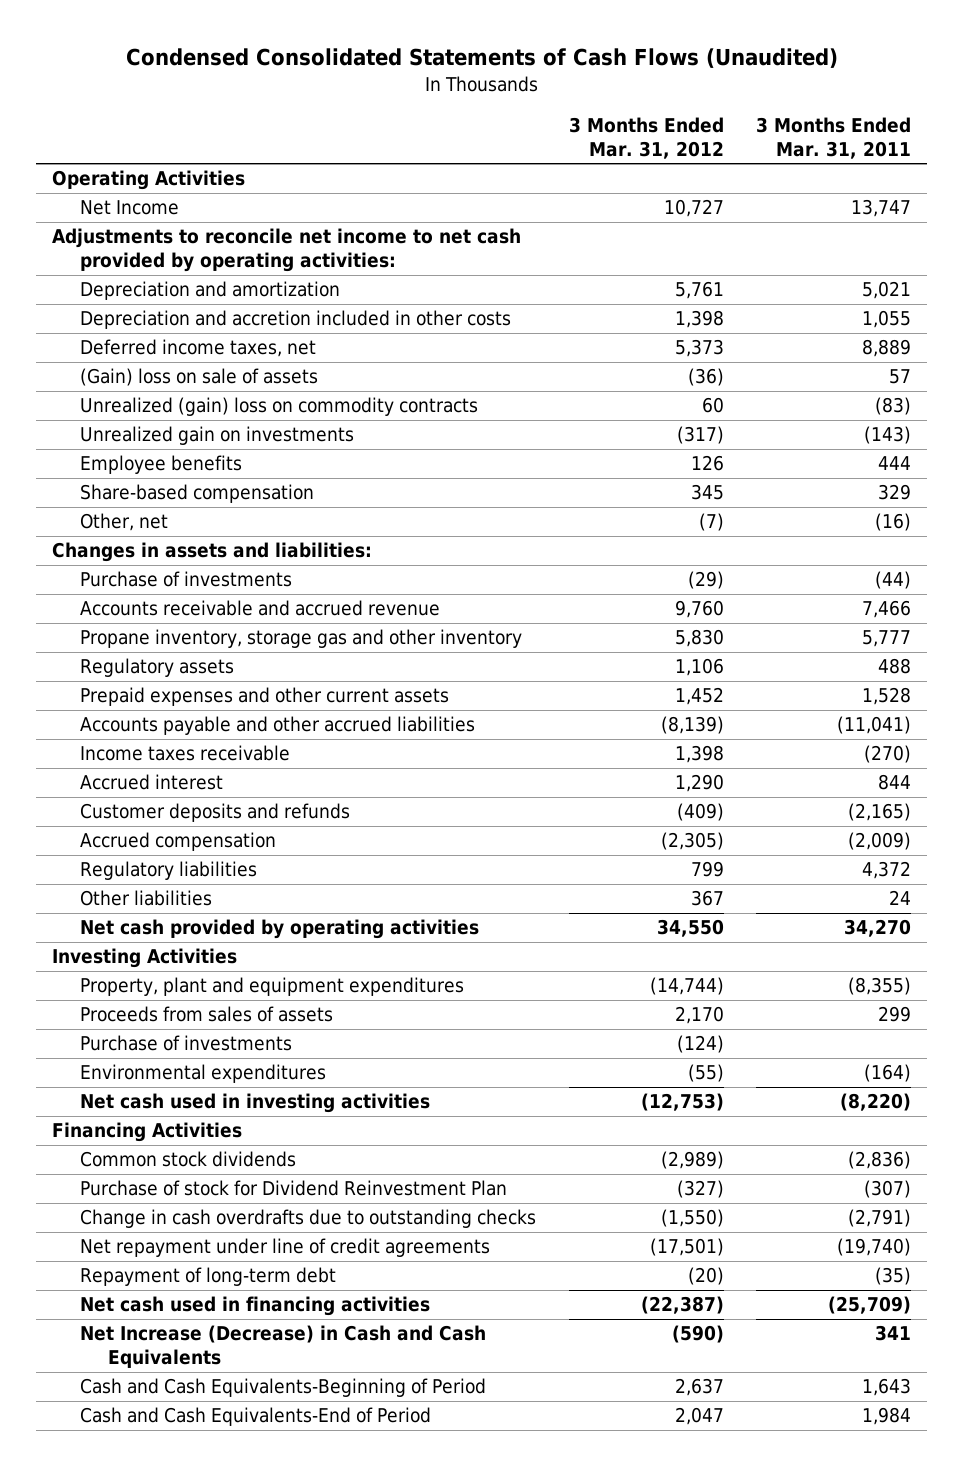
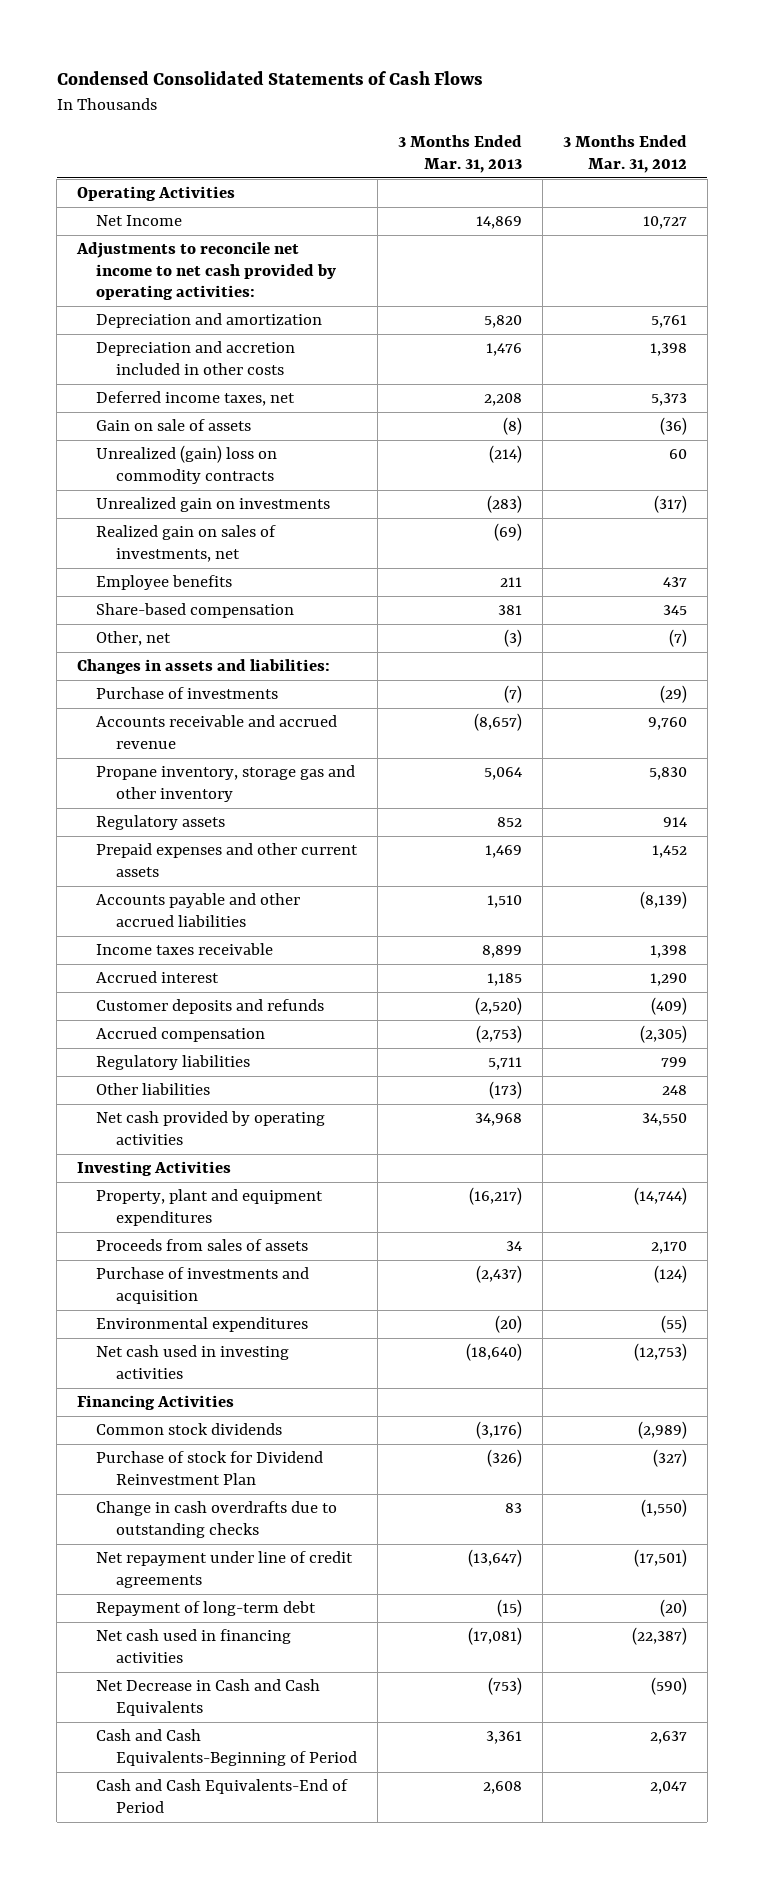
[125,48,838,69] Condensed Consolidated Statements of Cash Flows (Unaudited) -> [56,70,483,85] Condensed Consolidated Statements of Cash Flows
[756,116,912,159] 3 Months Ended Mar. 31, 2011 -> none
none -> [397,135,522,173] 3 Months Ended Mar. 31, 2013
[80,368,319,387] (Gain) loss on sale of assets -> [96,419,252,432] Gain on sale of assets
none -> [96,525,277,562] Realized gain on sales of investments, net
[690,455,724,472] 126 -> [662,577,687,588] 437
[674,658,724,677] 1,106 -> [662,817,687,828] 914
[690,890,724,907] 367 -> [661,1085,687,1096] 248
[80,1035,293,1052] Purchase of investments -> [96,1267,310,1304] Purchase of investments and acquisition
[80,1325,487,1369] Net Increase (Decrease) in Cash and Cash Equivalents -> [96,1679,321,1716] Net Decrease in Cash and Cash Equivalents

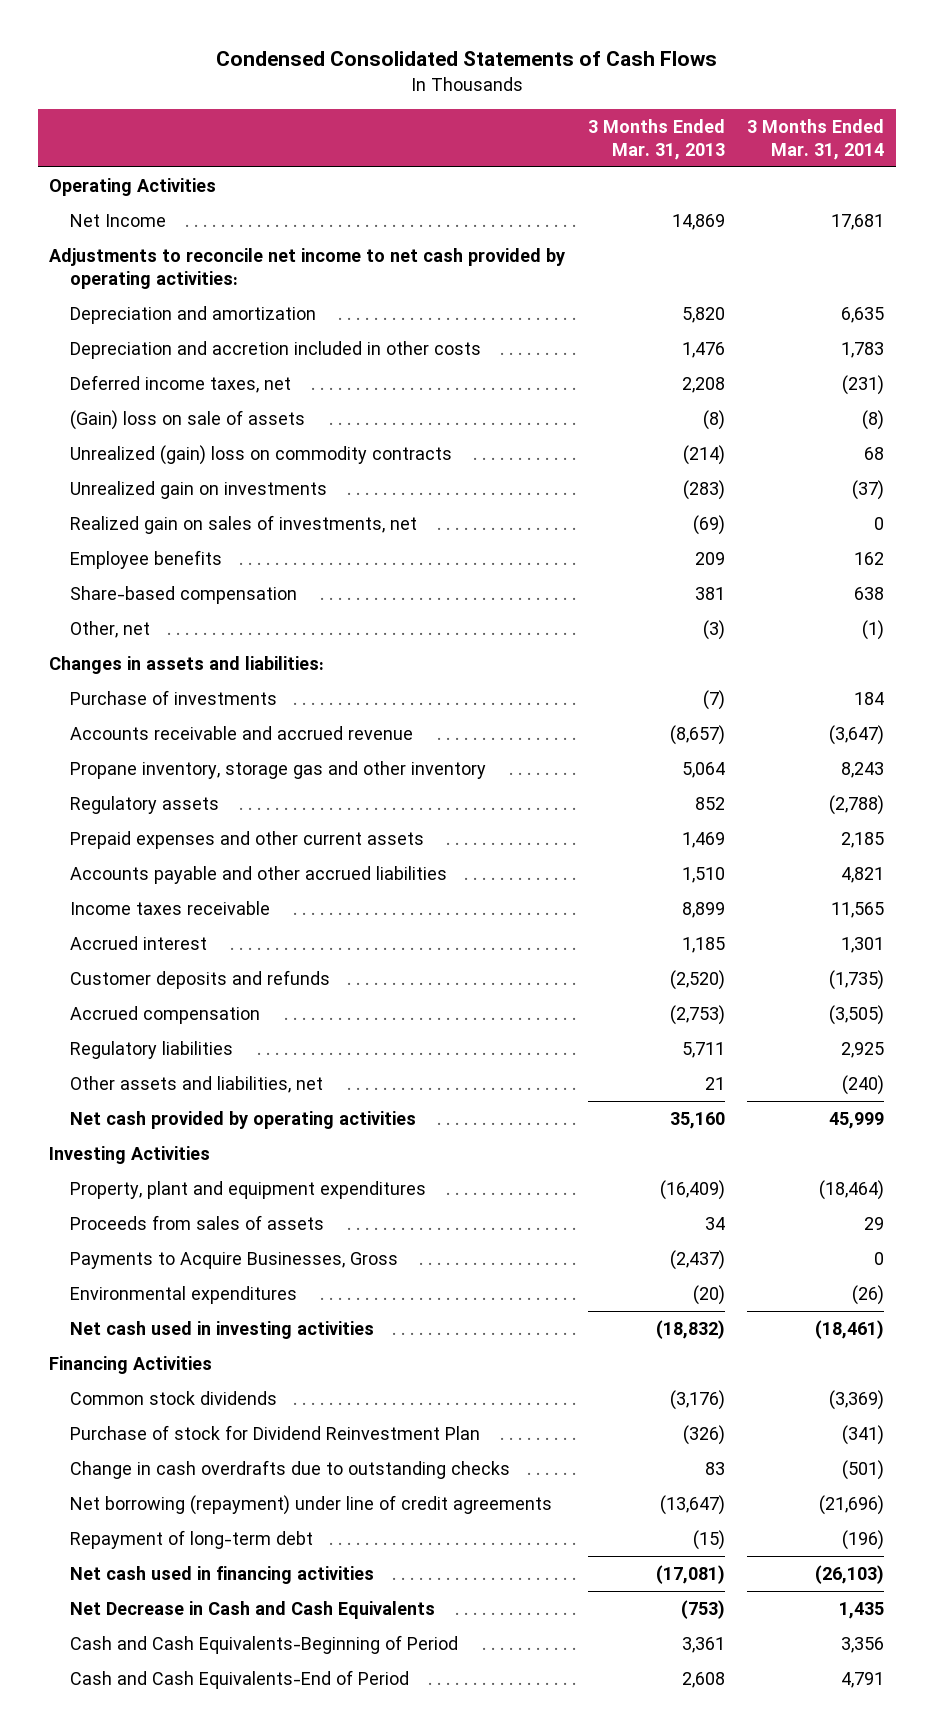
[562,135,687,173] 3 Months Ended Mar. 31, 2012 -> none
none -> [747,118,885,160] 3 Months Ended Mar. 31, 2014
[96,419,252,432] Gain on sale of assets -> [70,410,306,431] (Gain) loss on sale of assets
[499,577,522,588] 211 -> [694,552,725,566] 209
[96,1083,211,1096] Other liabilities -> none
none -> [70,1076,324,1094] Other assets and liabilities, net
[474,1113,522,1127] 34,968 -> [669,1112,725,1130] 35,160
[468,1187,522,1206] (16,217) -> [659,1180,725,1201] (16,409)
[96,1267,310,1304] Purchase of investments and acquisition -> [70,1252,399,1270] Payments to Acquire Businesses, Gross
[465,1343,522,1362] (18,640) -> [655,1320,725,1340] (18,832)
[96,1551,354,1588] Net repayment under line of credit agreements -> [70,1495,553,1516] Net borrowing (repayment) under line of credit agreements

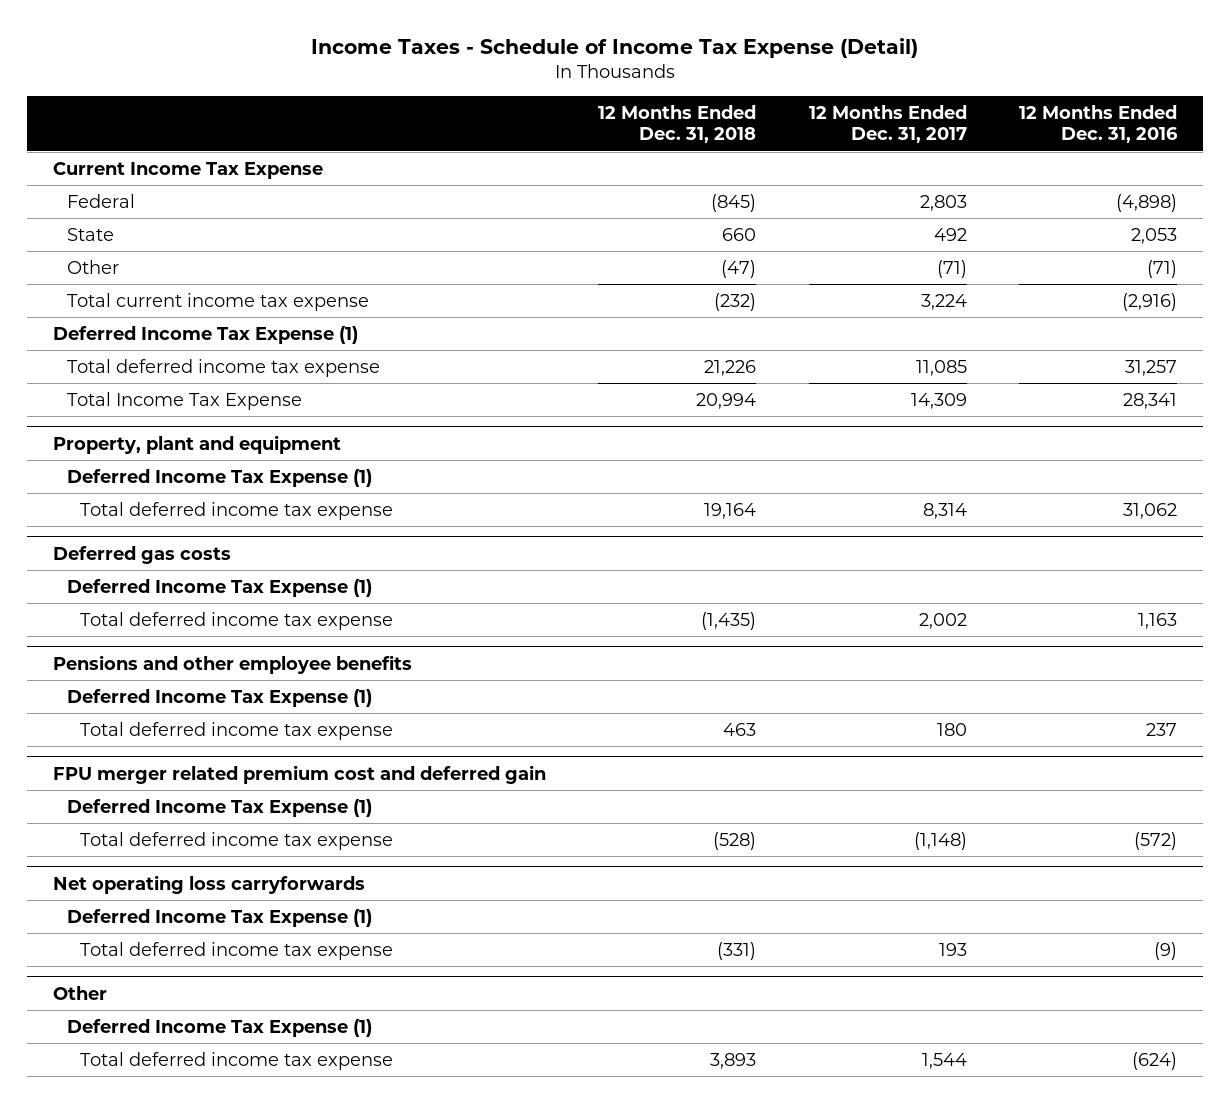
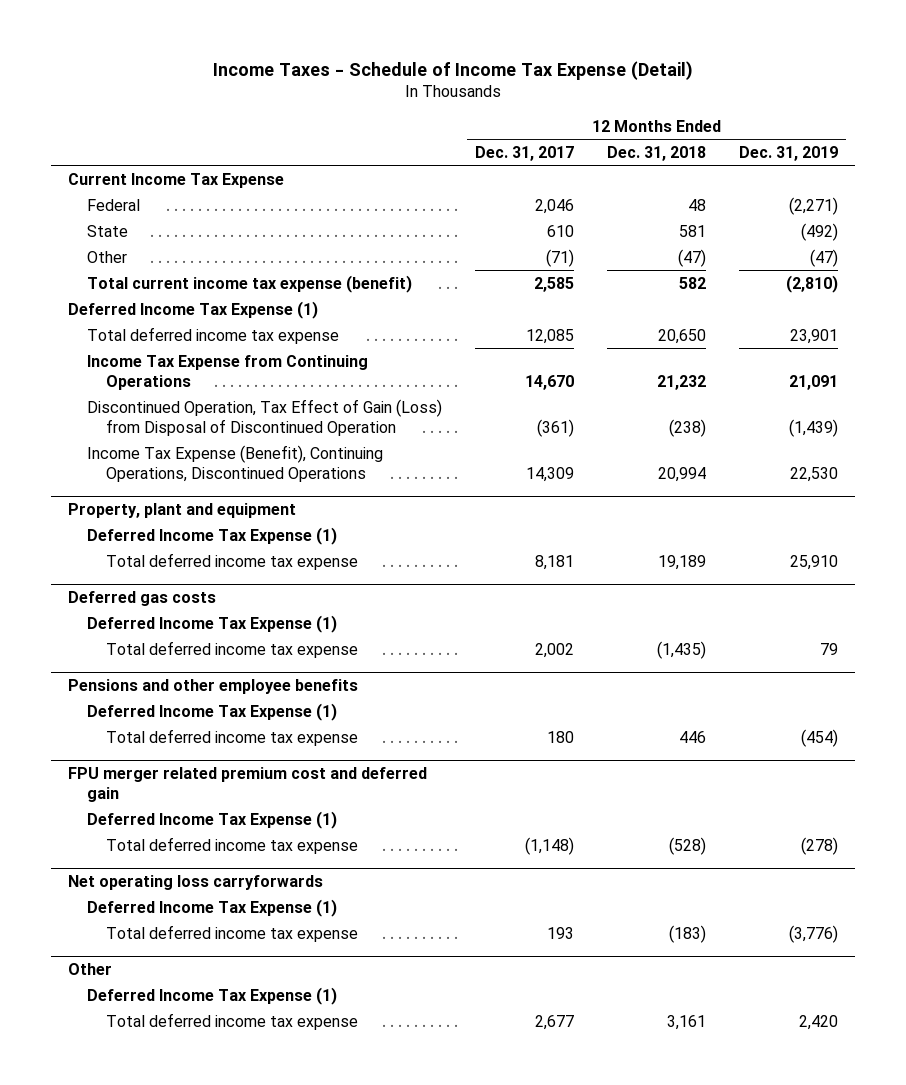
[1019,105,1179,144] 12 Months Ended Dec. 31, 2016 -> none
none -> [739,145,839,161] Dec. 31, 2019
[711,193,757,212] (845) -> [688,198,707,211] 48
[919,194,967,211] 2,803 -> [534,198,574,214] 2,046
[722,227,757,241] 660 -> [679,224,707,237] 581
[933,227,967,241] 492 -> [546,224,574,237] 610
[66,292,369,311] Total current income tax expense -> [86,274,412,293] Total current income tax expense (benefit)
[714,292,757,311] (232) -> [679,276,707,289] 582
[920,293,967,310] 3,224 -> [533,276,574,292] 2,585
[704,359,757,376] 21,226 -> [658,328,707,344] 20,650
[915,359,967,376] 11,085 -> [525,328,574,344] 12,085
[66,391,302,410] Total Income Tax Expense -> [86,354,368,390] Income Tax Expense from Continuing Operations
[696,392,757,409] 20,994 -> [657,374,707,390] 21,232
[910,392,967,409] 14,309 -> [524,374,574,390] 14,670
none -> [86,398,442,436] Discontinued Operation, Tax Effect of Gain (Loss) from Disposal of Discontinued Operation
none -> [86,444,383,482] Income Tax Expense (Benefit), Continuing Operations, Discontinued Operations
[704,502,757,519] 19,164 -> [658,554,707,570] 19,189
[922,502,967,519] 8,314 -> [534,554,574,570] 8,181
[723,722,757,736] 463 -> [679,730,707,743] 446
[717,941,757,960] (331) -> [669,924,707,943] (183)
[710,1052,757,1069] 3,893 -> [667,1014,707,1030] 3,161
[921,1052,967,1069] 1,544 -> [534,1014,574,1030] 2,677

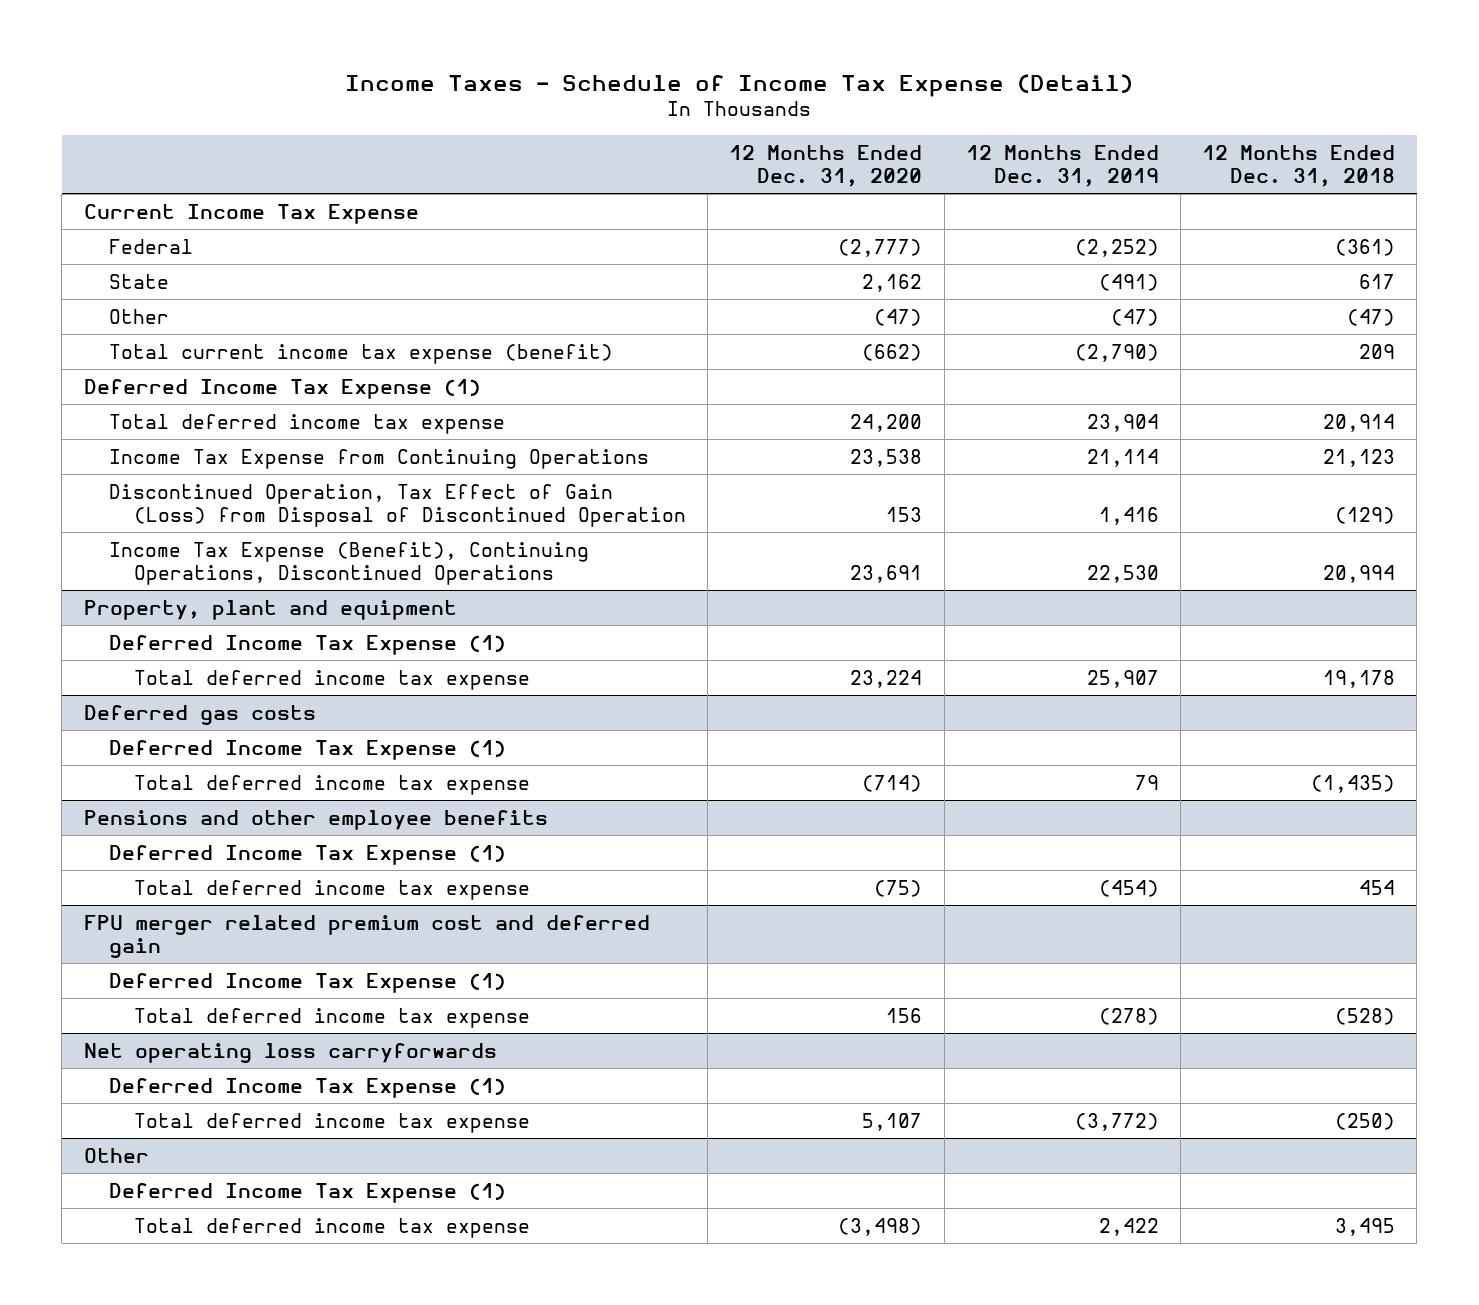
[474,145,574,161] Dec. 31, 2017 -> none
none -> [729,144,923,187] 12 Months Ended Dec. 31, 2020
[688,198,707,211] 48 -> [1335,238,1396,256] (361)
[789,196,839,215] (2,271) -> [1074,238,1159,257] (2,252)
[679,224,707,237] 581 -> [1359,273,1396,289] 617
[801,222,839,241] (492) -> [1098,273,1159,291] (491)
[679,276,707,289] 582 -> [1359,343,1396,359] 209
[786,274,839,293] (2,810) -> [1074,343,1159,362] (2,790)
[658,328,707,344] 20,650 -> [1323,413,1396,432] 20,914
[790,328,839,344] 23,901 -> [1086,413,1159,432] 23,904
[657,374,707,390] 21,232 -> [1323,448,1396,467] 21,123
[789,374,839,390] 21,091 -> [1086,448,1159,467] 21,114
[669,418,707,437] (238) -> [1335,506,1396,524] (129)
[789,418,839,437] (1,439) -> [1098,506,1159,525] 1,416
[658,554,707,570] 19,189 -> [1323,669,1396,688] 19,178
[790,554,839,570] 25,910 -> [1086,669,1159,688] 25,907
[679,730,707,743] 446 -> [1359,879,1396,895] 454
[669,924,707,943] (183) -> [1335,1112,1396,1130] (250)
[789,924,839,943] (3,776) -> [1074,1112,1159,1131] (3,772)
[667,1014,707,1030] 3,161 -> [1335,1217,1396,1236] 3,495
[799,1014,839,1030] 2,420 -> [1098,1217,1159,1236] 2,422

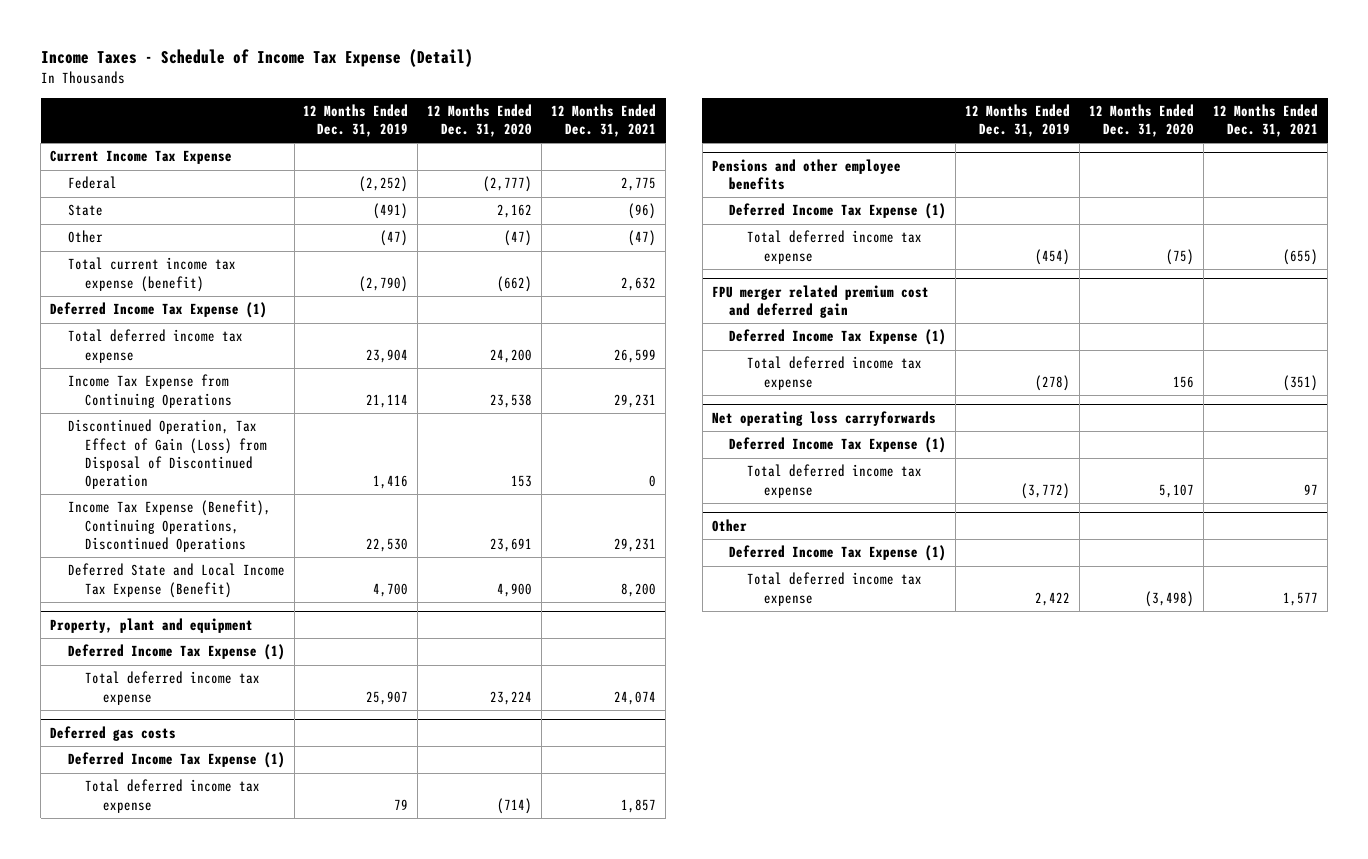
[1202,144,1396,187] 12 Months Ended Dec. 31, 2018 -> none
none -> [551,104,657,138] 12 Months Ended Dec. 31, 2021
none -> [67,563,285,598] Deferred State and Local Income Tax Expense (Benefit)

